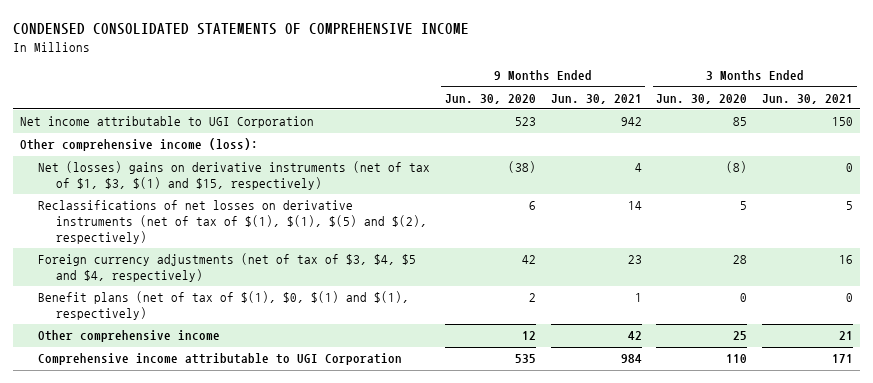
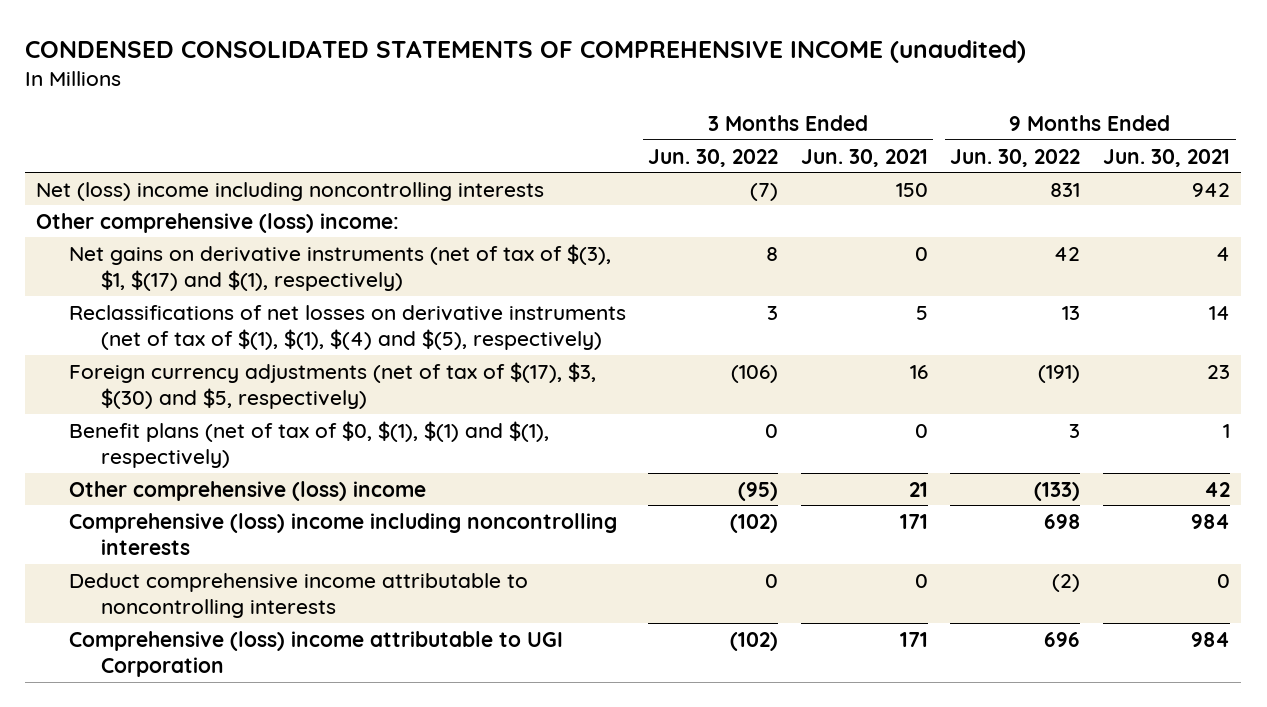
[12,23,469,36] CONDENSED CONSOLIDATED STATEMENTS OF COMPREHENSIVE INCOME -> [25,39,1027,63] CONDENSED CONSOLIDATED STATEMENTS OF COMPREHENSIVE INCOME (unaudited)
[444,93,536,104] Jun. 30, 2020 -> none
[656,93,748,104] Jun. 30, 2020 -> none
none -> [648,148,779,167] Jun. 30, 2022
none -> [950,148,1081,167] Jun. 30, 2022
[20,116,315,129] Net income attributable to UGI Corporation -> [36,181,545,201] Net (loss) income including noncontrolling interests
[20,138,259,152] Other comprehensive income (loss): -> [36,212,400,233] Other comprehensive (loss) income:
[38,161,431,191] Net (losses) gains on derivative instruments (net of tax of $1, $3, $(1) and $15, respectively) -> [68,243,611,292] Net gains on derivative instruments (net of tax of $(3), $1, $(17) and $(1), respectively)
[38,200,428,244] Reclassifications of net losses on derivative instruments (net of tax of $(1), $(1), $(5) and $(2), respectively) -> [68,304,626,351] Reclassifications of net losses on derivative instruments (net of tax of $(1), $(1), $(4) and $(5), respectively)
[38,253,417,283] Foreign currency adjustments (net of tax of $3, $4, $5 and $4, respectively) -> [68,361,596,410] Foreign currency adjustments (net of tax of $(17), $3, $(30) and $5, respectively)
[38,291,410,321] Benefit plans (net of tax of $(1), $0, $(1) and $(1), respectively) -> [68,420,549,469] Benefit plans (net of tax of $0, $(1), $(1) and $(1), respectively)
[38,330,221,343] Other comprehensive income -> [68,480,426,501] Other comprehensive (loss) income
none -> [68,512,617,556] Comprehensive (loss) income including noncontrolling interests
none -> [68,572,528,619] Deduct comprehensive income attributable to noncontrolling interests
[38,353,403,366] Comprehensive income attributable to UGI Corporation -> [68,630,563,678] Comprehensive (loss) income attributable to UGI Corporation

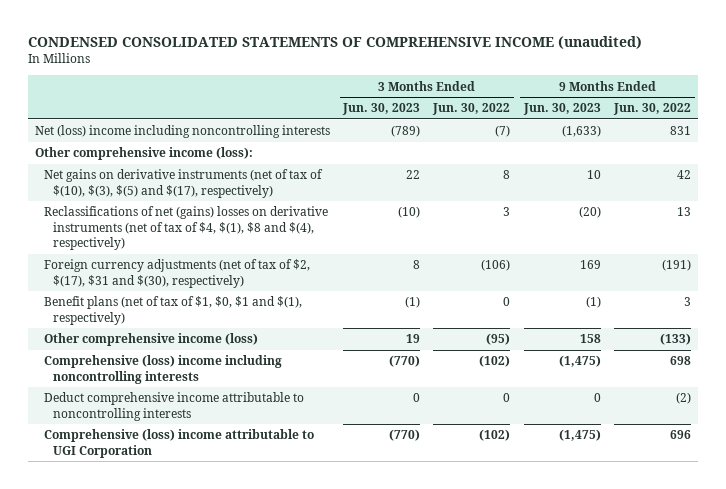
[800,148,928,167] Jun. 30, 2021 -> none
[1103,148,1231,167] Jun. 30, 2021 -> none
none -> [342,103,421,116] Jun. 30, 2023
none -> [522,103,601,116] Jun. 30, 2023
[36,212,400,233] Other comprehensive (loss) income: -> [34,147,253,161] Other comprehensive income (loss):
[68,243,611,292] Net gains on derivative instruments (net of tax of $(3), $1, $(17) and $(1), respectively) -> [43,169,323,198] Net gains on derivative instruments (net of tax of $(10), $(3), $(5) and $(17), respectively)
[68,304,626,351] Reclassifications of net losses on derivative instruments (net of tax of $(1), $(1), $(4) and $(5), respectively) -> [43,206,328,251] Reclassifications of net (gains) losses on derivative instruments (net of tax of $4, $(1), $8 and $(4), respectively)
[68,361,596,410] Foreign currency adjustments (net of tax of $(17), $3, $(30) and $5, respectively) -> [43,259,310,288] Foreign currency adjustments (net of tax of $2, $(17), $31 and $(30), respectively)
[68,420,549,469] Benefit plans (net of tax of $0, $(1), $(1) and $(1), respectively) -> [43,296,302,325] Benefit plans (net of tax of $1, $0, $1 and $(1), respectively)
[68,480,426,501] Other comprehensive (loss) income -> [43,333,258,347] Other comprehensive income (loss)

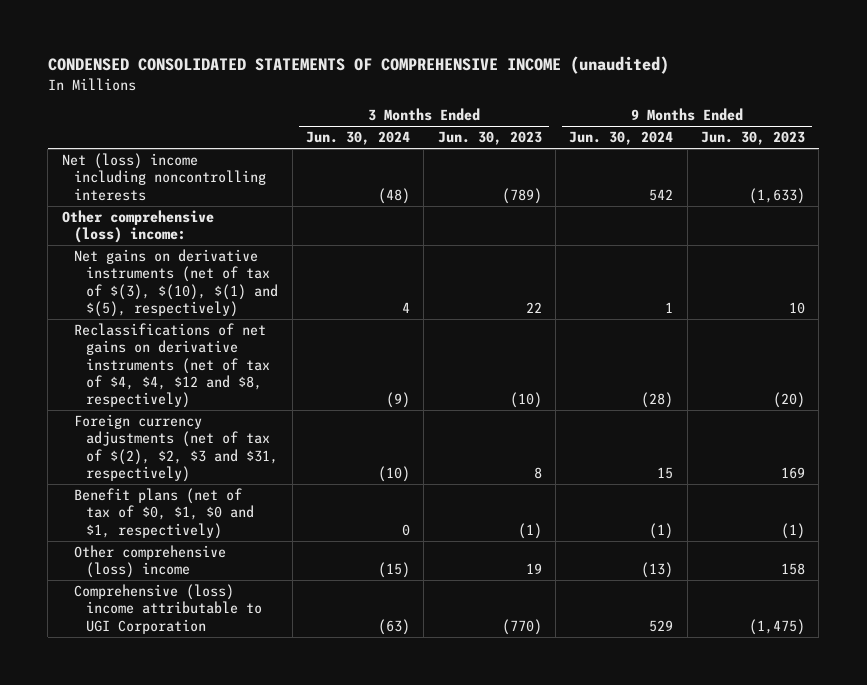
[432,103,511,116] Jun. 30, 2022 -> none
[613,103,692,116] Jun. 30, 2022 -> none
none -> [305,131,410,146] Jun. 30, 2024
none -> [569,131,674,146] Jun. 30, 2024
[43,355,282,384] Comprehensive (loss) income including noncontrolling interests -> none
[43,392,304,421] Deduct comprehensive income attributable to noncontrolling interests -> none
[34,147,253,161] Other comprehensive income (loss): -> [61,210,214,244] Other comprehensive (loss) income:
[43,169,323,198] Net gains on derivative instruments (net of tax of $(10), $(3), $(5) and $(17), respectively) -> [74,249,279,317] Net gains on derivative instruments (net of tax of $(3), $(10), $(1) and $(5), respectively)
[43,206,328,251] Reclassifications of net (gains) losses on derivative instruments (net of tax of $4, $(1), $8 and $(4), respectively) -> [74,323,271,408] Reclassifications of net gains on derivative instruments (net of tax of $4, $4, $12 and $8, respectively)
[43,259,310,288] Foreign currency adjustments (net of tax of $2, $(17), $31 and $(30), respectively) -> [74,414,279,482] Foreign currency adjustments (net of tax of $(2), $2, $3 and $31, respectively)
[43,296,302,325] Benefit plans (net of tax of $1, $0, $1 and $(1), respectively) -> [74,488,255,539] Benefit plans (net of tax of $0, $1, $0 and $1, respectively)
[43,333,258,347] Other comprehensive income (loss) -> [74,545,227,579] Other comprehensive (loss) income

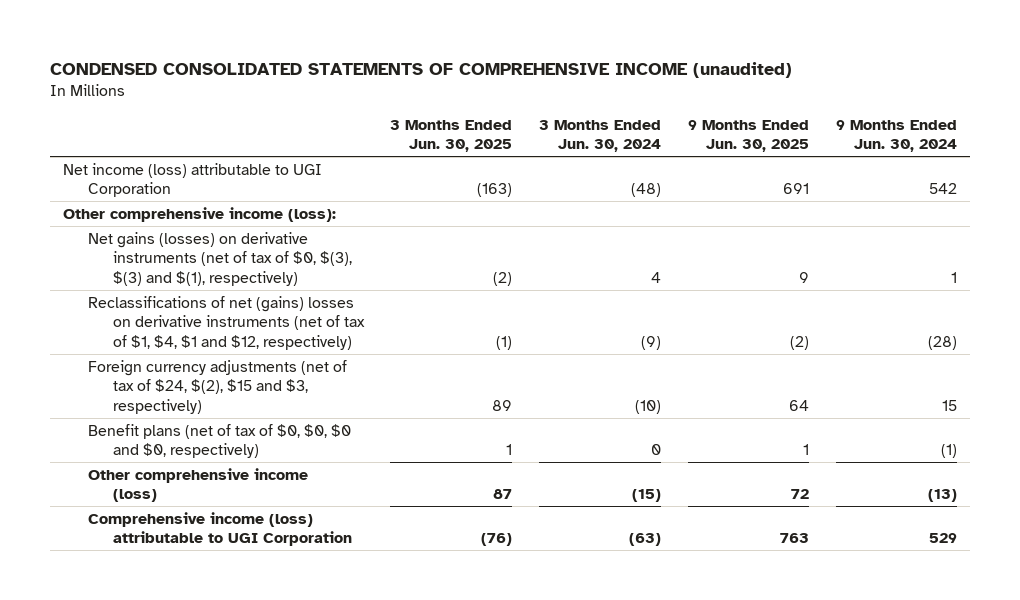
[437,131,542,146] Jun. 30, 2023 -> none
[701,131,806,146] Jun. 30, 2023 -> none
none -> [390,119,513,153] 3 Months Ended Jun. 30, 2025
none -> [687,119,809,153] 9 Months Ended Jun. 30, 2025
[61,153,267,201] Net (loss) income including noncontrolling interests -> [63,162,323,198] Net income (loss) attributable to UGI Corporation
[61,210,214,244] Other comprehensive (loss) income: -> [63,206,337,222] Other comprehensive income (loss):
[74,249,279,317] Net gains on derivative instruments (net of tax of $(3), $(10), $(1) and $(5), respectively) -> [88,231,352,286] Net gains (losses) on derivative instruments (net of tax of $0, $(3), $(3) and $(1), respectively)
[74,323,271,408] Reclassifications of net gains on derivative instruments (net of tax of $4, $4, $12 and $8, respectively) -> [88,295,365,350] Reclassifications of net (gains) losses on derivative instruments (net of tax of $1, $4, $1 and $12, respectively)
[74,414,279,482] Foreign currency adjustments (net of tax of $(2), $2, $3 and $31, respectively) -> [88,359,348,414] Foreign currency adjustments (net of tax of $24, $(2), $15 and $3, respectively)
[74,488,255,539] Benefit plans (net of tax of $0, $1, $0 and $1, respectively) -> [88,423,352,459] Benefit plans (net of tax of $0, $0, $0 and $0, respectively)
[74,545,227,579] Other comprehensive (loss) income -> [88,467,309,503] Other comprehensive income (loss)
[74,584,263,634] Comprehensive (loss) income attributable to UGI Corporation -> [88,511,352,547] Comprehensive income (loss) attributable to UGI Corporation

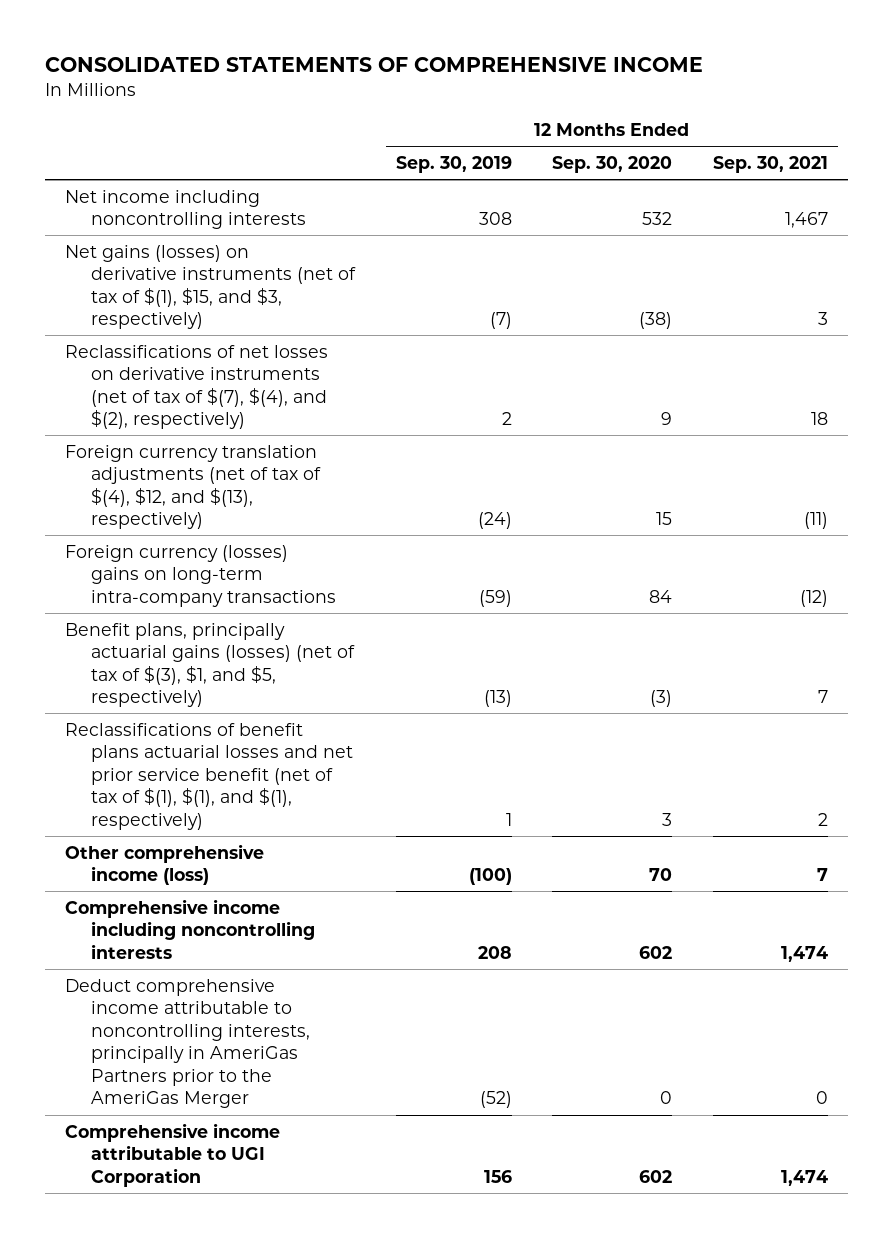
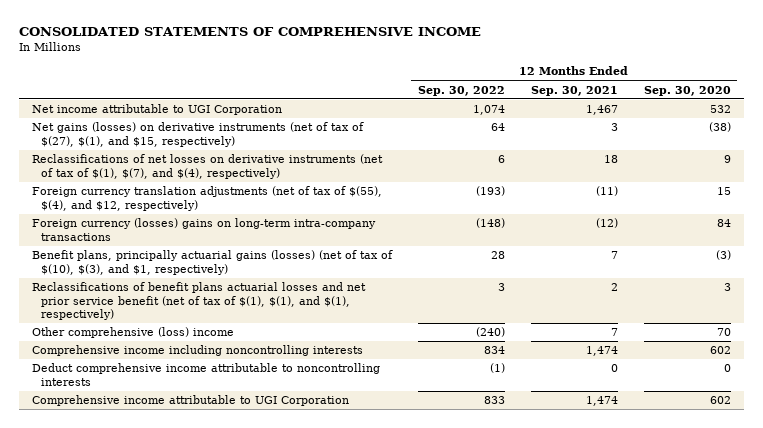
[395,156,512,174] Sep. 30, 2019 -> none
none -> [417,85,505,96] Sep. 30, 2022
[65,189,307,230] Net income including noncontrolling interests -> [31,104,282,116] Net income attributable to UGI Corporation
[65,244,357,330] Net gains (losses) on derivative instruments (net of tax of $(1), $15, and $3, respectively) -> [31,122,364,147] Net gains (losses) on derivative instruments (net of tax of $(27), $(1), and $15, respectively)
[65,344,329,430] Reclassifications of net losses on derivative instruments (net of tax of $(7), $(4), and $(2), respectively) -> [31,154,383,179] Reclassifications of net losses on derivative instruments (net of tax of $(1), $(7), and $(4), respectively)
[65,444,322,530] Foreign currency translation adjustments (net of tax of $(4), $12, and $(13), respectively) -> [31,186,382,211] Foreign currency translation adjustments (net of tax of $(55), $(4), and $12, respectively)
[65,622,356,708] Benefit plans, principally actuarial gains (losses) (net of tax of $(3), $1, and $5, respectively) -> [31,250,393,275] Benefit plans, principally actuarial gains (losses) (net of tax of $(10), $(3), and $1, respectively)
[65,843,265,886] Other comprehensive income (loss) -> [31,327,234,339] Other comprehensive (loss) income
[65,978,311,1109] Deduct comprehensive income attributable to noncontrolling interests, principally in AmeriGas Partners prior to the AmeriGas Merger -> [31,363,380,386] Deduct comprehensive income attributable to noncontrolling interests

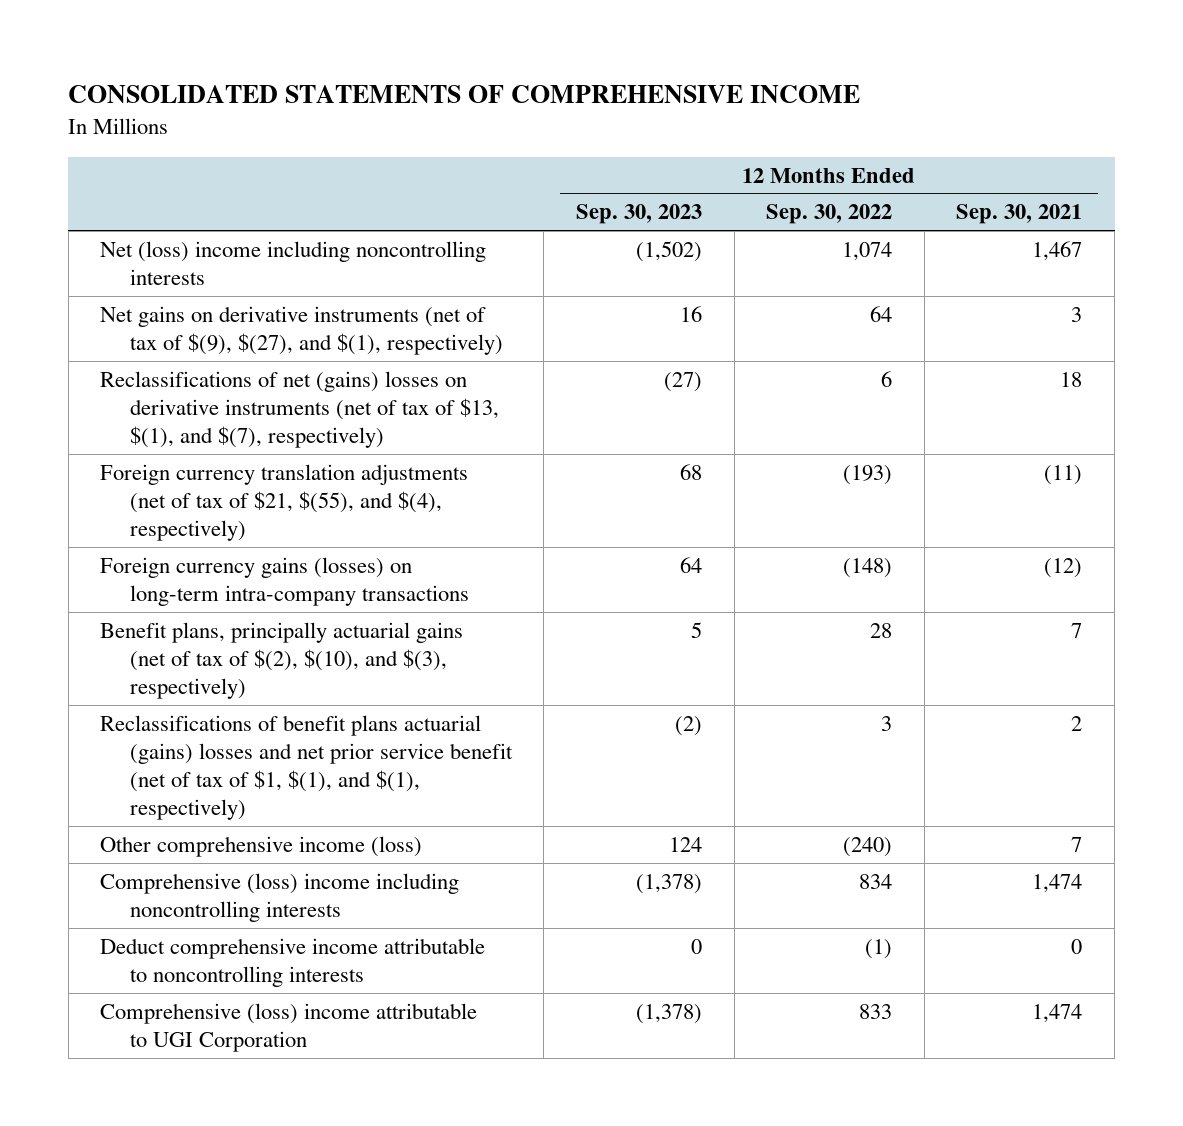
[643,85,731,96] Sep. 30, 2020 -> none
none -> [575,204,702,225] Sep. 30, 2023
[31,104,282,116] Net income attributable to UGI Corporation -> [100,240,487,286] Net (loss) income including noncontrolling interests
[31,122,364,147] Net gains (losses) on derivative instruments (net of tax of $(27), $(1), and $15, respectively) -> [100,305,503,356] Net gains on derivative instruments (net of tax of $(9), $(27), and $(1), respectively)
[31,154,383,179] Reclassifications of net losses on derivative instruments (net of tax of $(1), $(7), and $(4), respectively) -> [100,370,499,449] Reclassifications of net (gains) losses on derivative instruments (net of tax of $13, $(1), and $(7), respectively)
[31,186,382,211] Foreign currency translation adjustments (net of tax of $(55), $(4), and $12, respectively) -> [100,463,469,542] Foreign currency translation adjustments (net of tax of $21, $(55), and $(4), respectively)
[31,218,376,241] Foreign currency (losses) gains on long-term intra-company transactions -> [100,556,469,607] Foreign currency gains (losses) on long-term intra-company transactions
[31,250,393,275] Benefit plans, principally actuarial gains (losses) (net of tax of $(10), $(3), and $1, respectively) -> [100,621,464,700] Benefit plans, principally actuarial gains (net of tax of $(2), $(10), and $(3), respectively)
[31,282,366,321] Reclassifications of benefit plans actuarial losses and net prior service benefit (net of tax of $(1), $(1), and $(1), respectively) -> [100,714,513,821] Reclassifications of benefit plans actuarial (gains) losses and net prior service benefit (net of tax of $1, $(1), and $(1), respectively)
[31,327,234,339] Other comprehensive (loss) income -> [100,835,423,857] Other comprehensive income (loss)
[31,345,363,357] Comprehensive income including noncontrolling interests -> [100,872,460,923] Comprehensive (loss) income including noncontrolling interests
[31,395,349,407] Comprehensive income attributable to UGI Corporation -> [100,1002,478,1053] Comprehensive (loss) income attributable to UGI Corporation

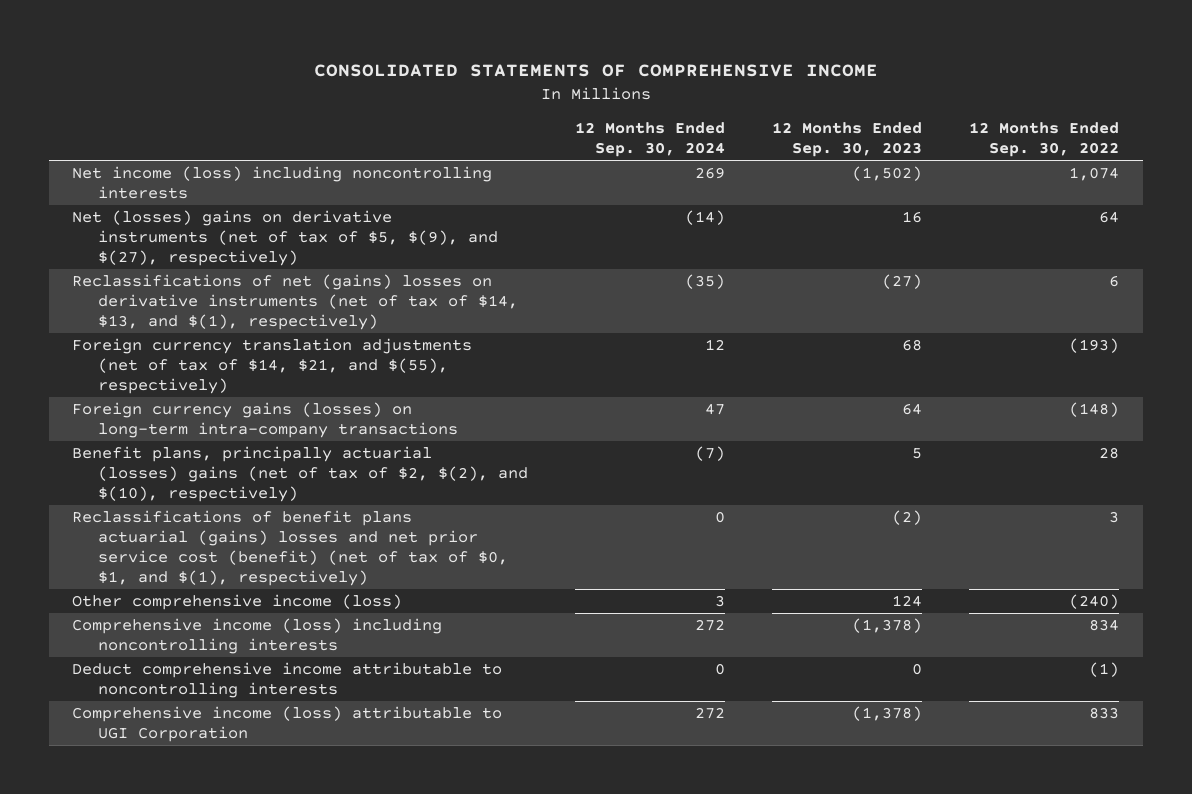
[956,204,1083,225] Sep. 30, 2021 -> none
none -> [575,121,726,157] 12 Months Ended Sep. 30, 2024
[100,240,487,286] Net (loss) income including noncontrolling interests -> [72,166,493,200] Net income (loss) including noncontrolling interests
[100,305,503,356] Net gains on derivative instruments (net of tax of $(9), $(27), and $(1), respectively) -> [72,210,499,267] Net (losses) gains on derivative instruments (net of tax of $5, $(9), and $(27), respectively)
[100,370,499,449] Reclassifications of net (gains) losses on derivative instruments (net of tax of $13, $(1), and $(7), respectively) -> [72,274,519,331] Reclassifications of net (gains) losses on derivative instruments (net of tax of $14, $13, and $(1), respectively)
[100,463,469,542] Foreign currency translation adjustments (net of tax of $21, $(55), and $(4), respectively) -> [72,338,473,395] Foreign currency translation adjustments (net of tax of $14, $21, and $(55), respectively)
[100,621,464,700] Benefit plans, principally actuarial gains (net of tax of $(2), $(10), and $(3), respectively) -> [72,446,529,503] Benefit plans, principally actuarial (losses) gains (net of tax of $2, $(2), and $(10), respectively)
[100,714,513,821] Reclassifications of benefit plans actuarial (gains) losses and net prior service benefit (net of tax of $1, $(1), and $(1), respectively) -> [72,510,509,587] Reclassifications of benefit plans actuarial (gains) losses and net prior service cost (benefit) (net of tax of $0, $1, and $(1), respectively)
[100,872,460,923] Comprehensive (loss) income including noncontrolling interests -> [72,618,443,655] Comprehensive income (loss) including noncontrolling interests
[100,1002,478,1053] Comprehensive (loss) income attributable to UGI Corporation -> [72,706,503,743] Comprehensive income (loss) attributable to UGI Corporation

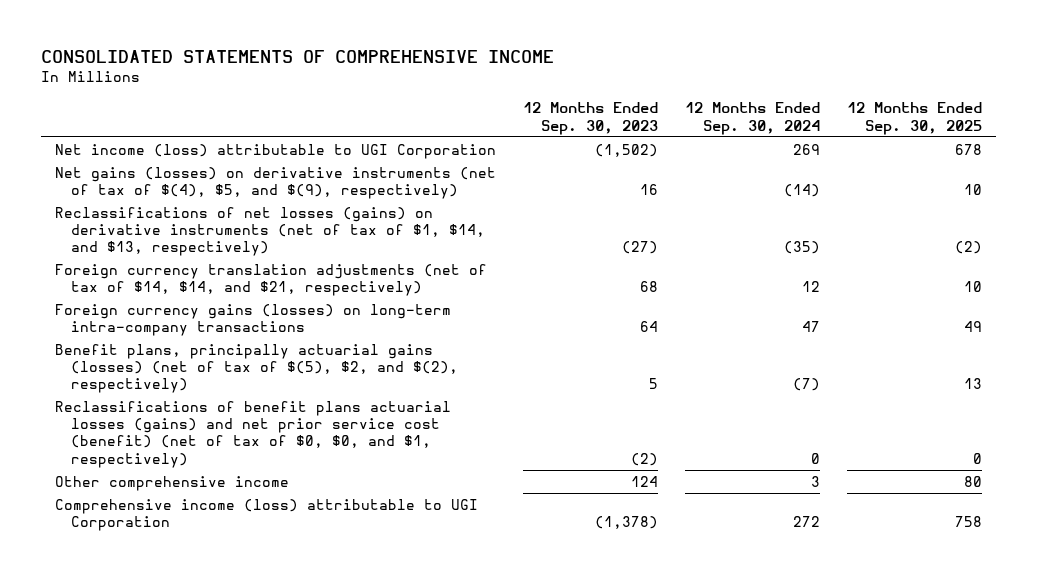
[969,121,1120,157] 12 Months Ended Sep. 30, 2022 -> none
none -> [847,102,983,135] 12 Months Ended Sep. 30, 2025
[72,166,493,200] Net income (loss) including noncontrolling interests -> [54,143,496,159] Net income (loss) attributable to UGI Corporation
[72,210,499,267] Net (losses) gains on derivative instruments (net of tax of $5, $(9), and $(27), respectively) -> [54,166,496,200] Net gains (losses) on derivative instruments (net of tax of $(4), $5, and $(9), respectively)
[72,274,519,331] Reclassifications of net (gains) losses on derivative instruments (net of tax of $14, $13, and $(1), respectively) -> [54,206,485,257] Reclassifications of net losses (gains) on derivative instruments (net of tax of $1, $14, and $13, respectively)
[72,338,473,395] Foreign currency translation adjustments (net of tax of $14, $21, and $(55), respectively) -> [54,263,487,297] Foreign currency translation adjustments (net of tax of $14, $14, and $21, respectively)
[72,618,443,655] Comprehensive income (loss) including noncontrolling interests -> none
[72,662,503,699] Deduct comprehensive income attributable to noncontrolling interests -> none
[72,446,529,503] Benefit plans, principally actuarial (losses) gains (net of tax of $2, $(2), and $(10), respectively) -> [54,343,458,394] Benefit plans, principally actuarial gains (losses) (net of tax of $(5), $2, and $(2), respectively)
[72,510,509,587] Reclassifications of benefit plans actuarial (gains) losses and net prior service cost (benefit) (net of tax of $0, $1, and $(1), respectively) -> [54,400,451,468] Reclassifications of benefit plans actuarial losses (gains) and net prior service cost (benefit) (net of tax of $0, $0, and $1, respectively)
[72,594,403,611] Other comprehensive income (loss) -> [54,475,289,491] Other comprehensive income

